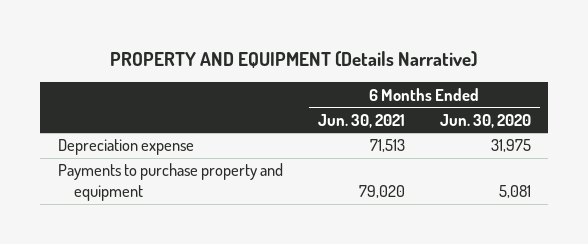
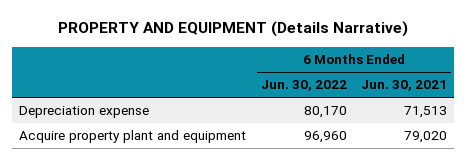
[439,113,531,128] Jun. 30, 2020 -> none
none -> [260,80,347,92] Jun. 30, 2022
[57,163,283,202] Payments to purchase property and equipment -> [19,130,247,144] Acquire property plant and equipment

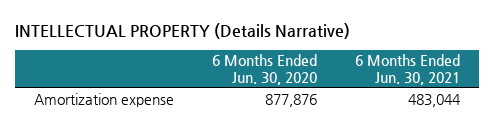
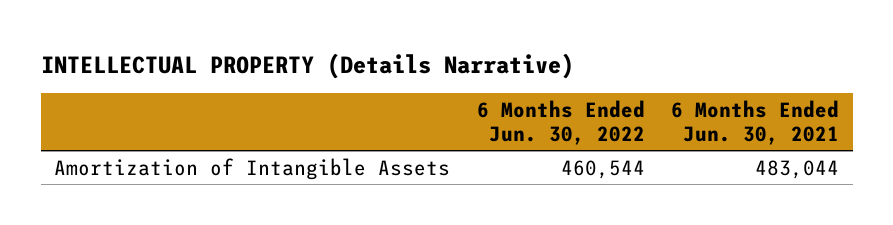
[211,54,317,86] 6 Months Ended Jun. 30, 2020 -> none
none -> [476,99,645,146] 6 Months Ended Jun. 30, 2022
[33,93,174,108] Amortization expense -> [53,157,450,180] Amortization of Intangible Assets

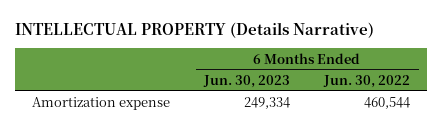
[671,99,840,146] 6 Months Ended Jun. 30, 2021 -> none
none -> [203,74,291,88] Jun. 30, 2023
[53,157,450,180] Amortization of Intangible Assets -> [32,97,171,111] Amortization expense

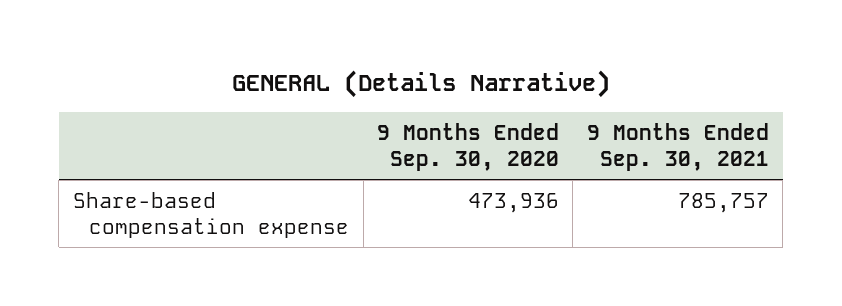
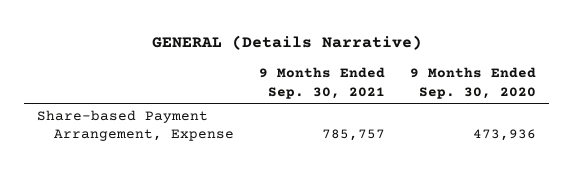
[72,191,350,238] Share-based compensation expense -> [37,109,234,142] Share-based Payment Arrangement, Expense

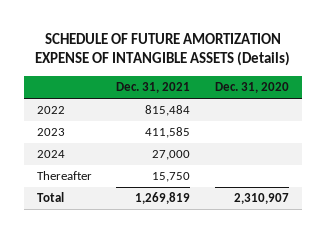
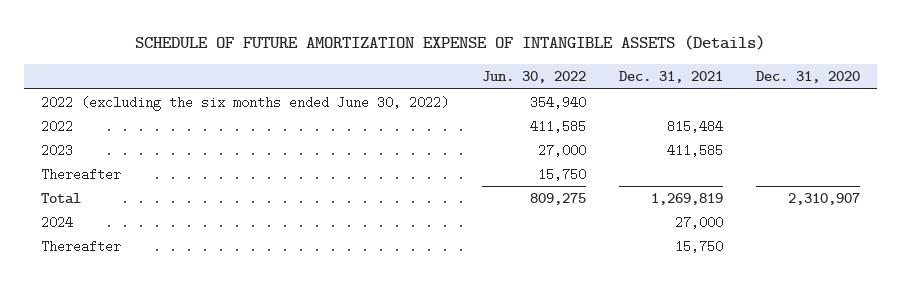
none -> [481,71,586,84] Jun. 30, 2022
none -> [40,95,449,111] 2022 (excluding the six months ended June 30, 2022)
none -> [40,167,121,181] Thereafter
[36,192,64,203] Total -> [40,192,81,204] Total

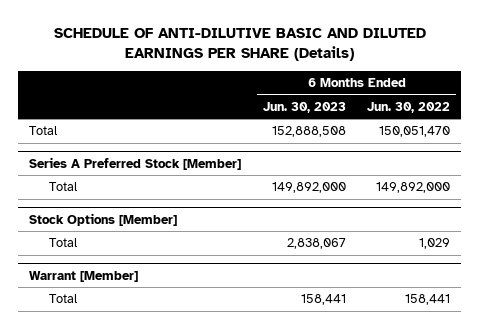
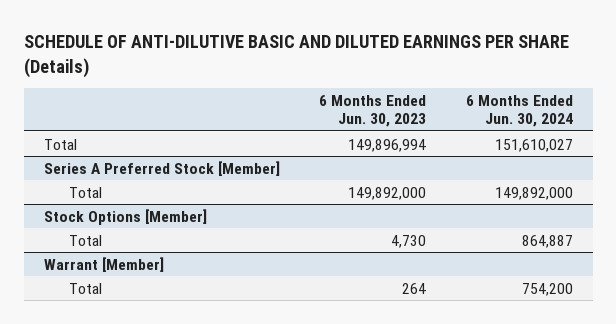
[367,101,451,113] Jun. 30, 2022 -> none
none -> [465,95,573,128] 6 Months Ended Jun. 30, 2024
[271,126,346,138] 152,888,508 -> [348,138,427,152] 149,896,994
[286,238,346,250] 2,838,067 -> [391,234,427,248] 4,730
[300,294,346,306] 158,441 -> [402,282,427,294] 264

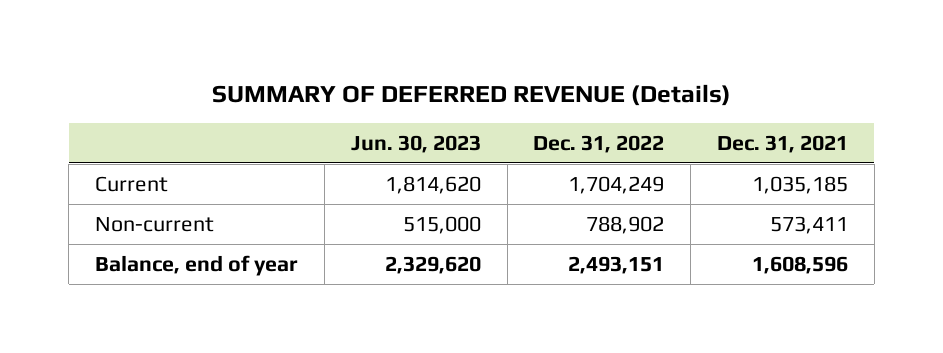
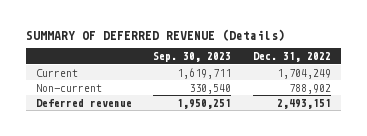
[350,135,481,154] Jun. 30, 2023 -> none
[716,135,848,154] Dec. 31, 2021 -> none
none -> [153,52,232,63] Sep. 30, 2023
[95,254,299,276] Balance, end of year -> [36,98,133,107] Deferred revenue

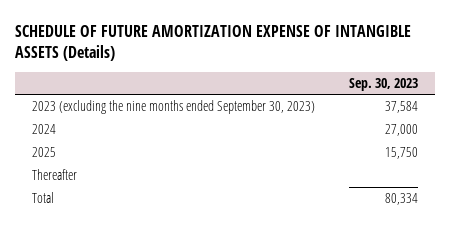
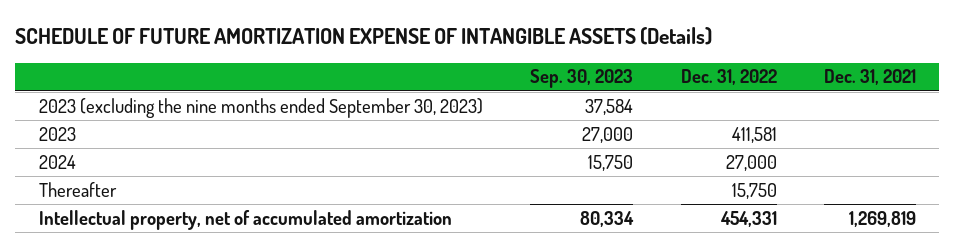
none -> [680,69,777,86] Dec. 31, 2022
none -> [823,69,916,86] Dec. 31, 2021
[32,147,57,158] 2025 -> none
none -> [39,126,77,141] 2023
[384,124,418,137] 27,000 -> [588,154,634,171] 15,750
[32,192,55,204] Total -> [39,209,453,230] Intellectual property, net of accumulated amortization

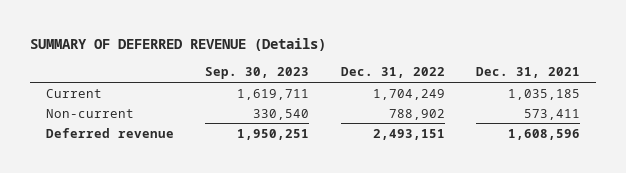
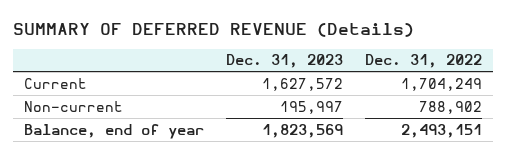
[205,67,310,80] Sep. 30, 2023 -> none
[476,67,581,79] Dec. 31, 2021 -> none
none -> [226,54,344,69] Dec. 31, 2023
[45,127,174,138] Deferred revenue -> [23,123,204,139] Balance, end of year

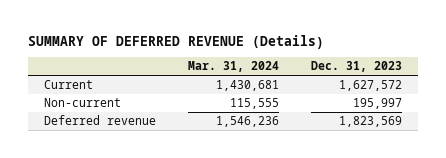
[365,54,483,69] Dec. 31, 2022 -> none
none -> [187,61,279,73] Mar. 31, 2024
[23,123,204,139] Balance, end of year -> [44,115,157,126] Deferred revenue

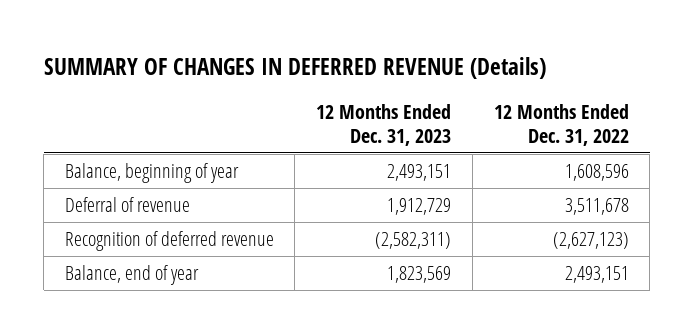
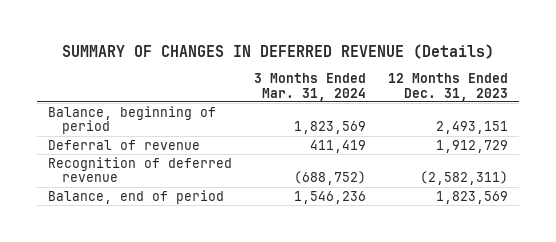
[493,103,629,146] 12 Months Ended Dec. 31, 2022 -> none
none -> [254,72,367,101] 3 Months Ended Mar. 31, 2024
[64,163,239,184] Balance, beginning of year -> [48,105,217,135] Balance, beginning of period
[64,265,199,286] Balance, end of year -> [48,189,225,204] Balance, end of period

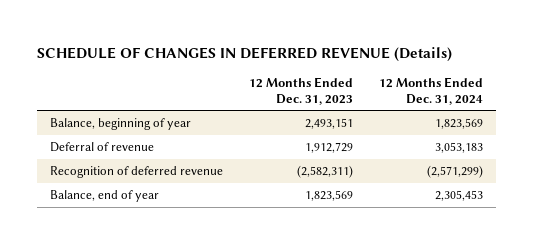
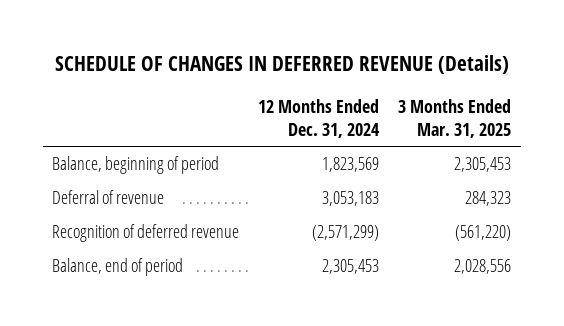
[249,76,354,105] 12 Months Ended Dec. 31, 2023 -> none
none -> [398,98,512,138] 3 Months Ended Mar. 31, 2025
[50,118,192,131] Balance, beginning of year -> [52,156,220,175] Balance, beginning of period
[50,190,160,203] Balance, end of year -> [52,258,184,277] Balance, end of period

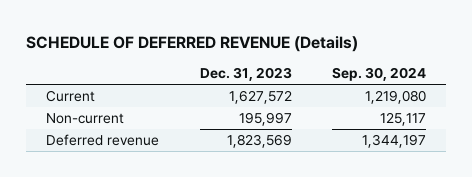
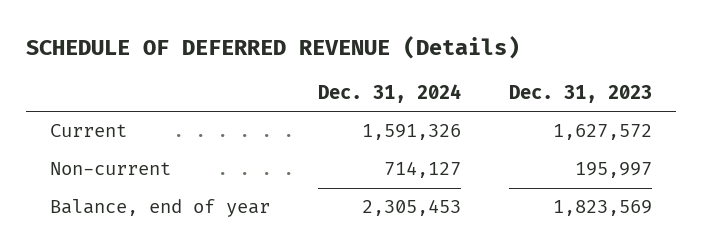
[331,66,426,81] Sep. 30, 2024 -> none
none -> [317,83,461,103] Dec. 31, 2024
[46,134,160,147] Deferred revenue -> [49,199,270,218] Balance, end of year

